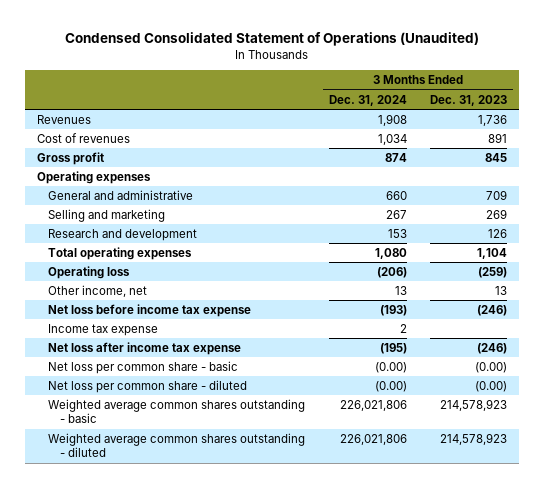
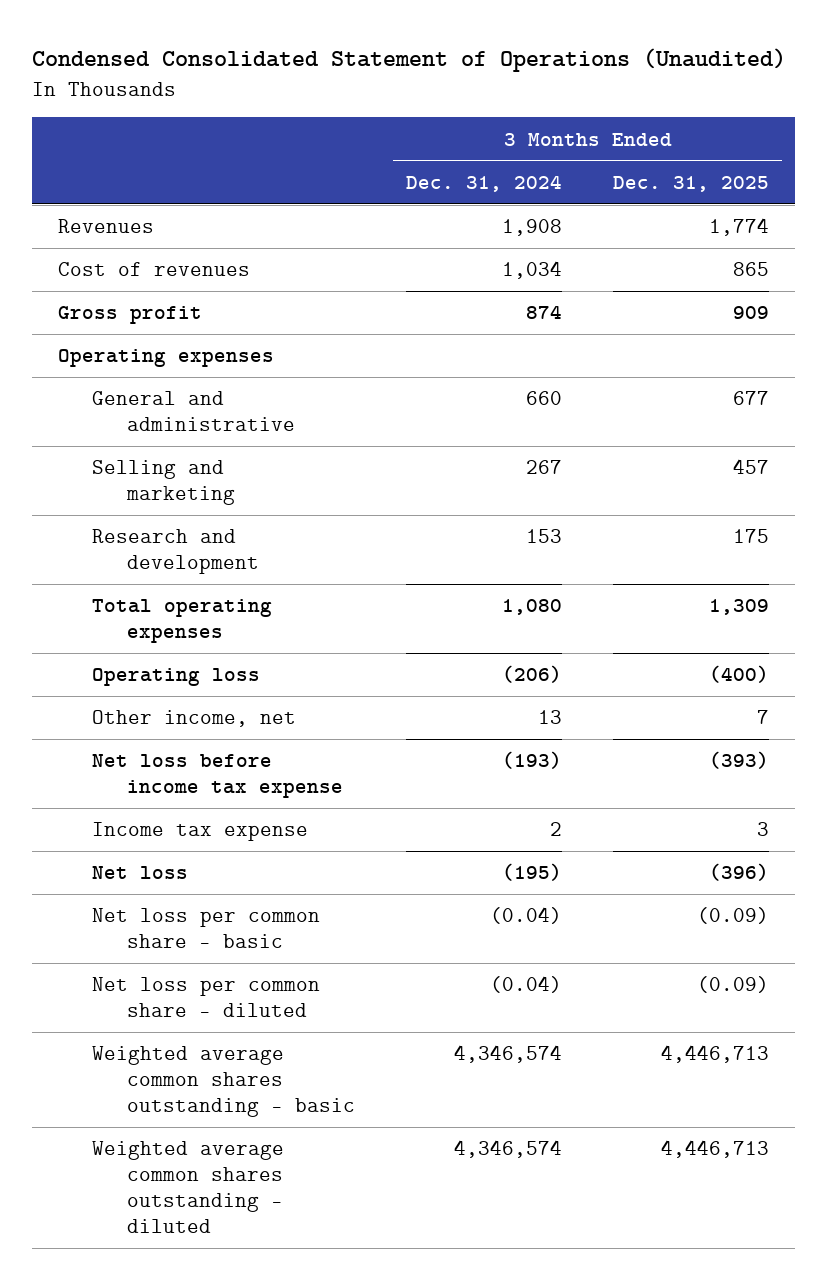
[430,94,508,106] Dec. 31, 2023 -> none
none -> [613,175,770,192] Dec. 31, 2025
[48,341,242,355] Net loss after income tax expense -> [92,866,189,880] Net loss
[374,361,407,373] (0.00) -> [489,907,562,925] (0.04)
[374,380,407,392] (0.00) -> [489,976,562,994] (0.04)
[339,399,407,411] 226,021,806 -> [453,1045,562,1064] 4,346,574
[339,433,407,445] 226,021,806 -> [453,1140,562,1159] 4,346,574

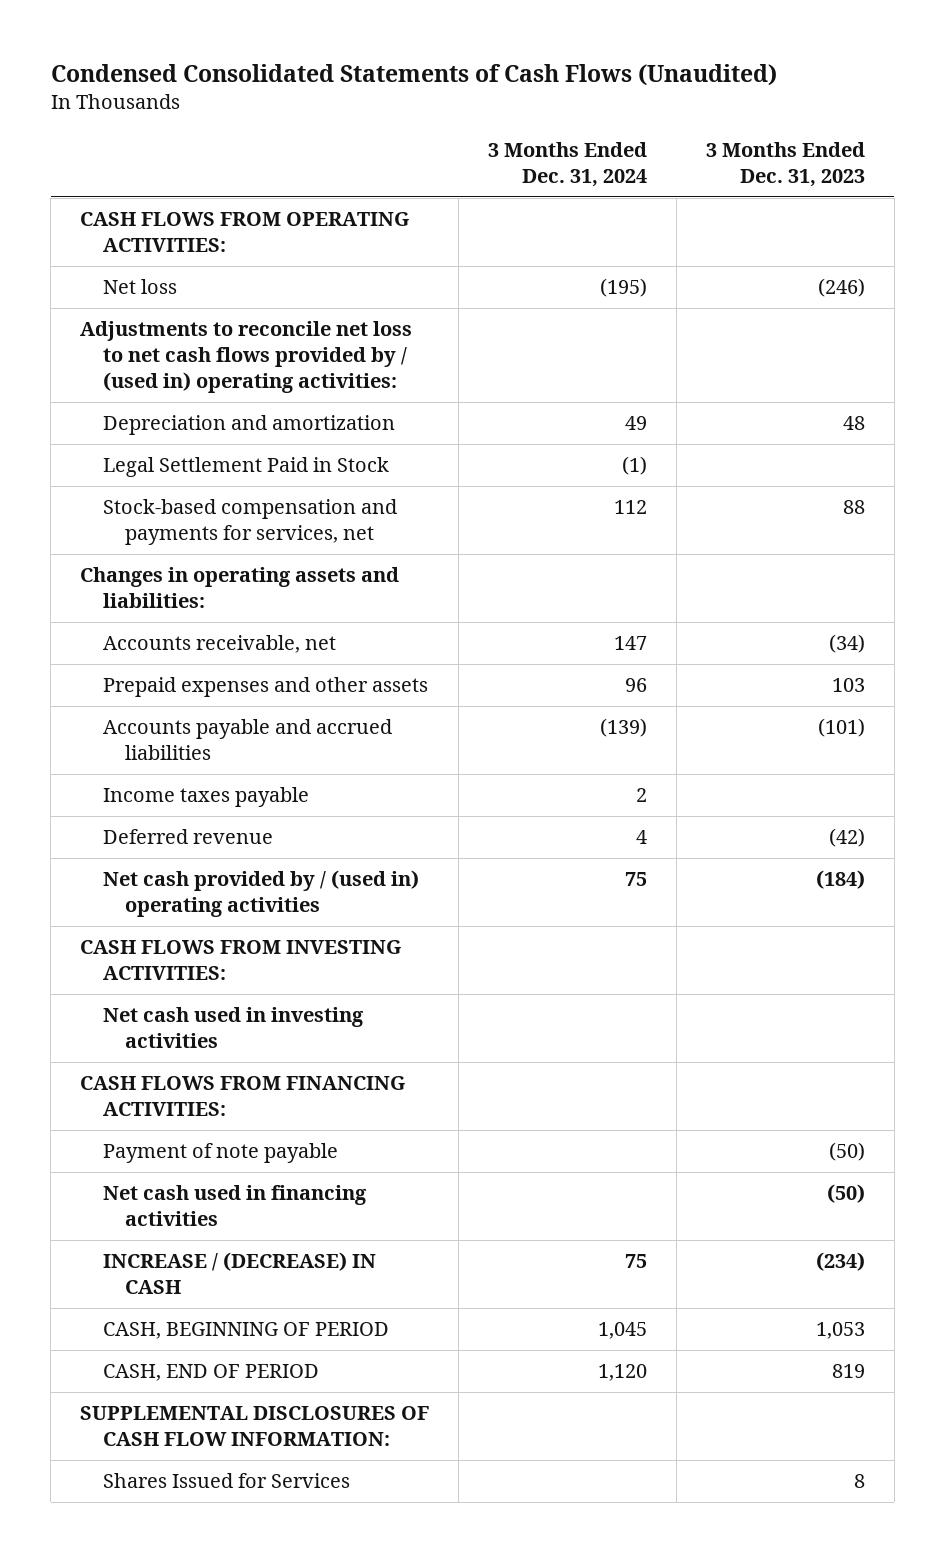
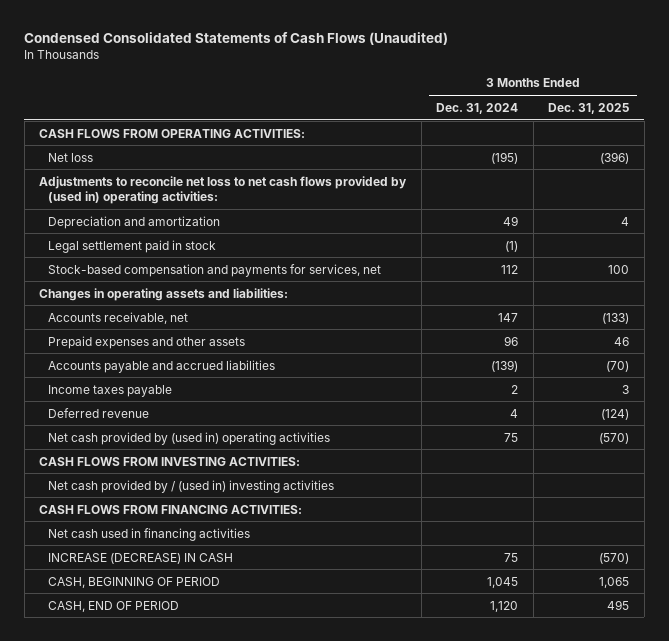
[705,141,865,187] 3 Months Ended Dec. 31, 2023 -> none
none -> [548,102,630,114] Dec. 31, 2025
[80,321,413,394] Adjustments to reconcile net loss to net cash flows provided by / (used in) operating activities: -> [39,175,408,204] Adjustments to reconcile net loss to net cash flows provided by (used in) operating activities:
[102,457,389,478] Legal Settlement Paid in Stock -> [48,239,217,253] Legal settlement paid in stock
[102,870,419,918] Net cash provided by / (used in) operating activities -> [48,431,331,445] Net cash provided by (used in) operating activities
[102,1007,364,1049] Net cash used in investing activities -> [48,479,335,493] Net cash provided by / (used in) investing activities
[102,1143,338,1164] Payment of note payable -> none
[102,1252,376,1295] INCREASE / (DECREASE) IN CASH -> [48,552,234,564] INCREASE (DECREASE) IN CASH
[80,1406,430,1447] SUPPLEMENTAL DISCLOSURES OF CASH FLOW INFORMATION: -> none
[102,1473,350,1489] Shares Issued for Services -> none

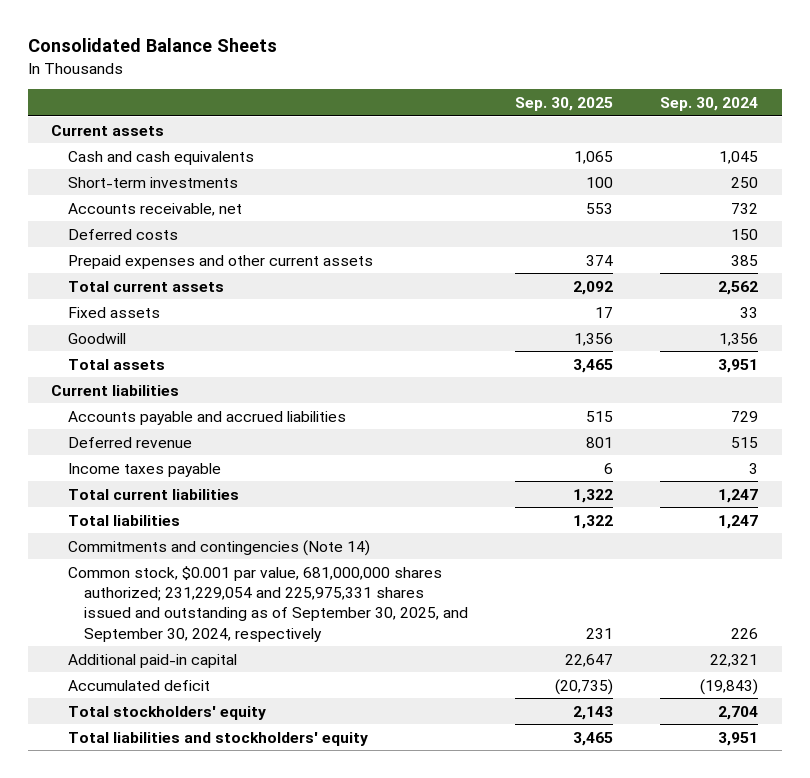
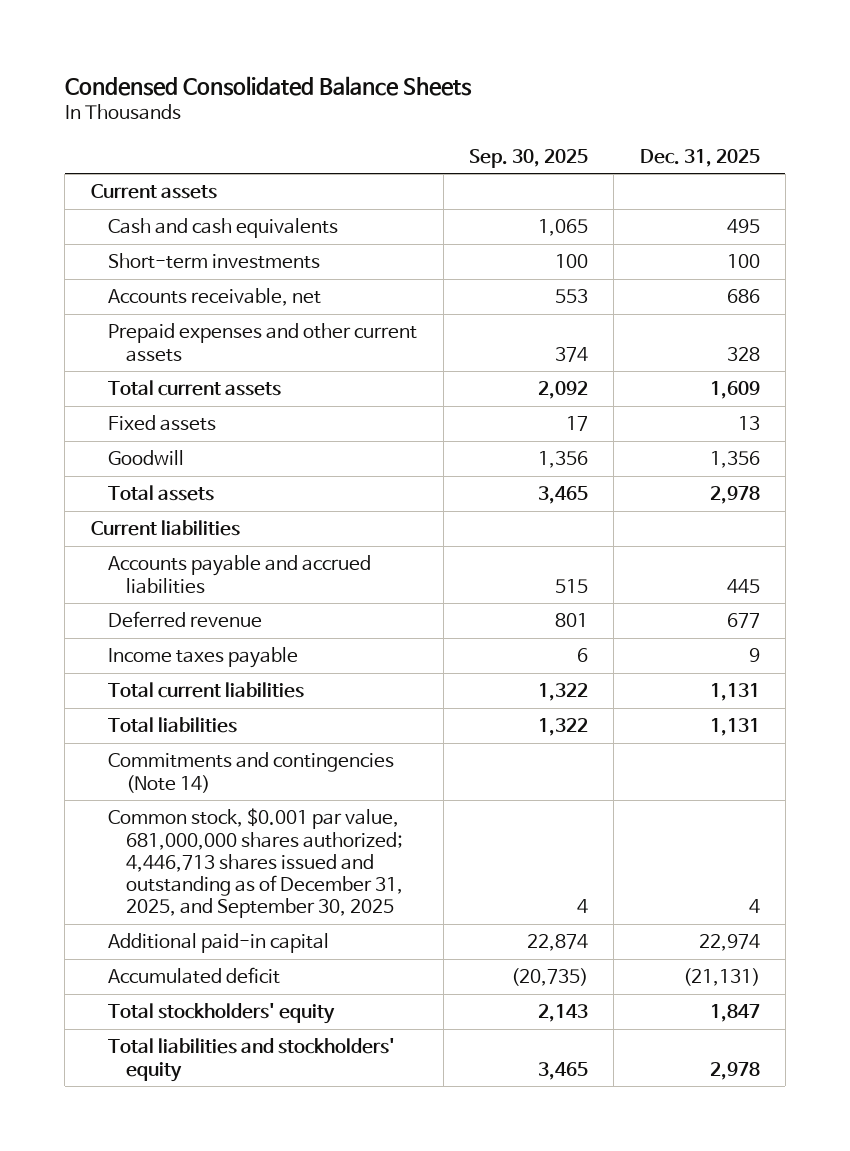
[27,38,277,53] Consolidated Balance Sheets -> [64,75,472,96] Condensed Consolidated Balance Sheets
[660,97,759,112] Sep. 30, 2024 -> none
none -> [639,148,760,167] Dec. 31, 2025
[67,228,178,240] Deferred costs -> none
[67,565,469,642] Common stock, $0.001 par value, 681,000,000 shares authorized; 231,229,054 and 225,975,331 shares issued and outstanding as of September 30, 2025, and September 30, 2024, respectively -> [108,808,404,919] Common stock, $0.001 par value, 681,000,000 shares authorized; 4,446,713 shares issued and outstanding as of December 31, 2025, and September 30, 2025
[586,627,614,639] 231 -> [576,899,588,914] 4
[565,653,614,667] 22,647 -> [526,934,588,952] 22,874

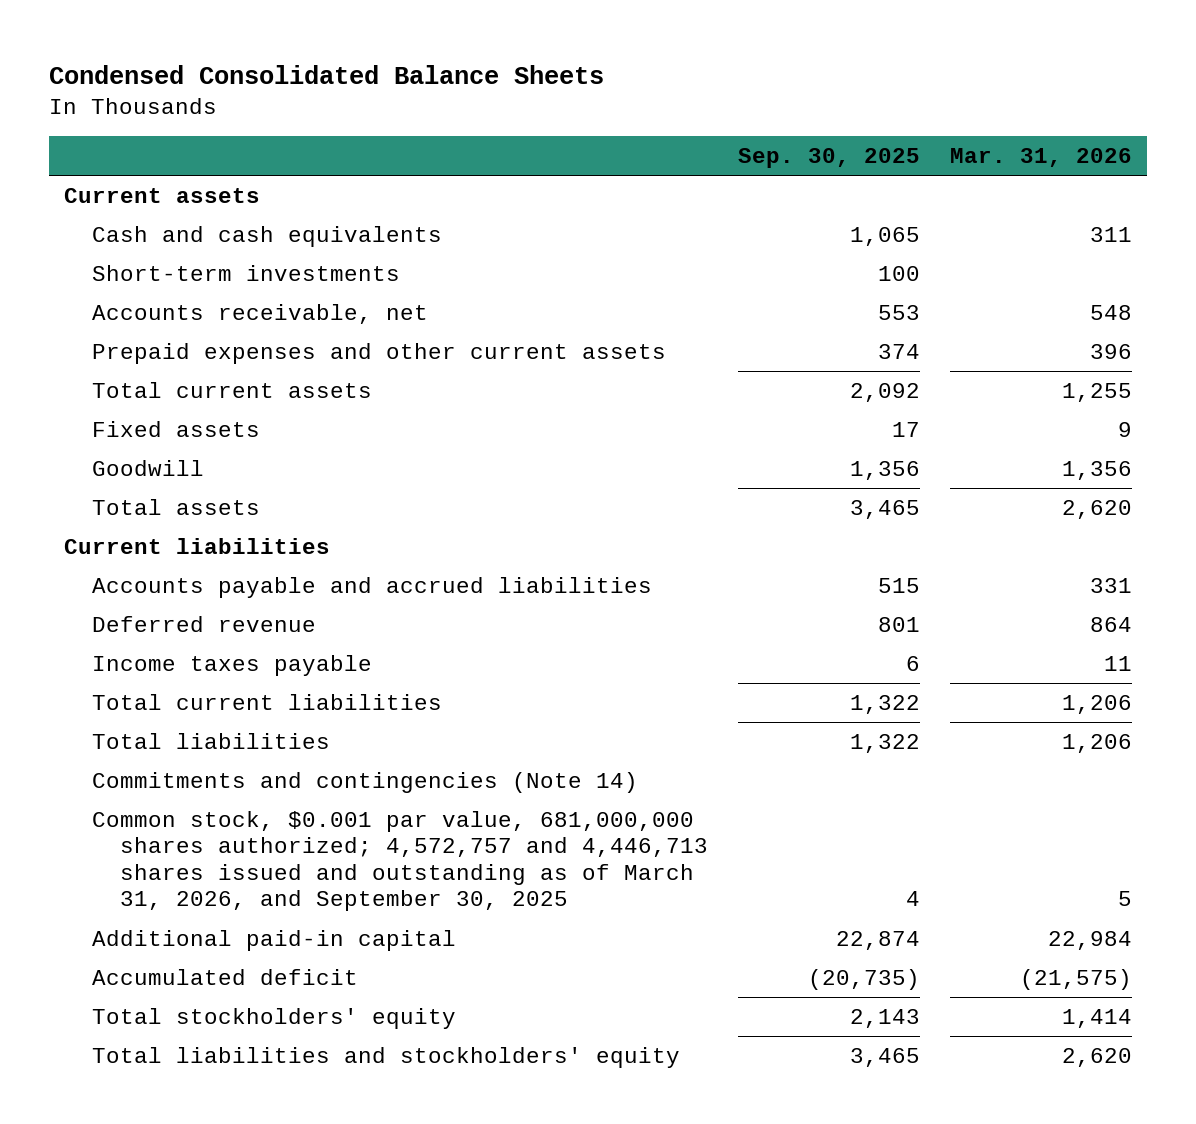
[639,148,760,167] Dec. 31, 2025 -> none
none -> [950,147,1133,167] Mar. 31, 2026
[108,808,404,919] Common stock, $0.001 par value, 681,000,000 shares authorized; 4,446,713 shares issued and outstanding as of December 31, 2025, and September 30, 2025 -> [92,810,709,912] Common stock, $0.001 par value, 681,000,000 shares authorized; 4,572,757 and 4,446,713 shares issued and outstanding as of March 31, 2026, and September 30, 2025

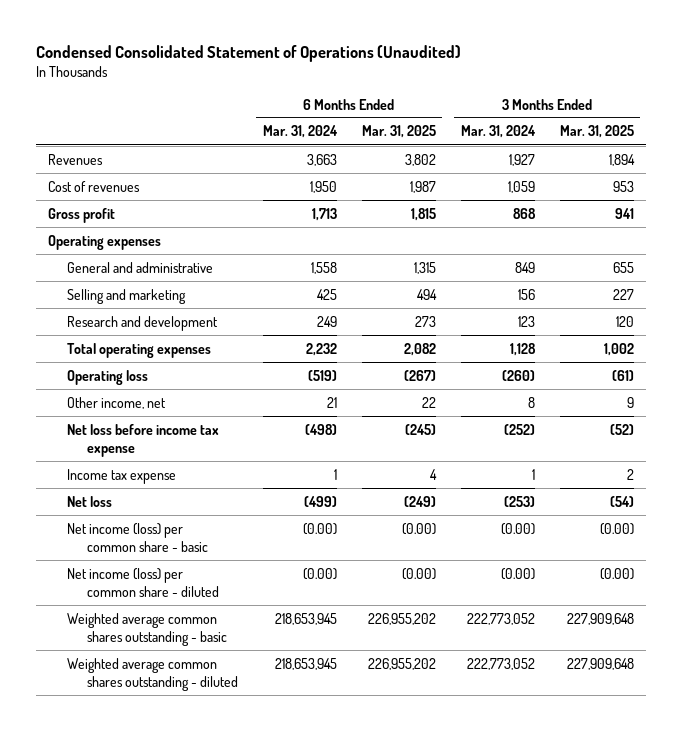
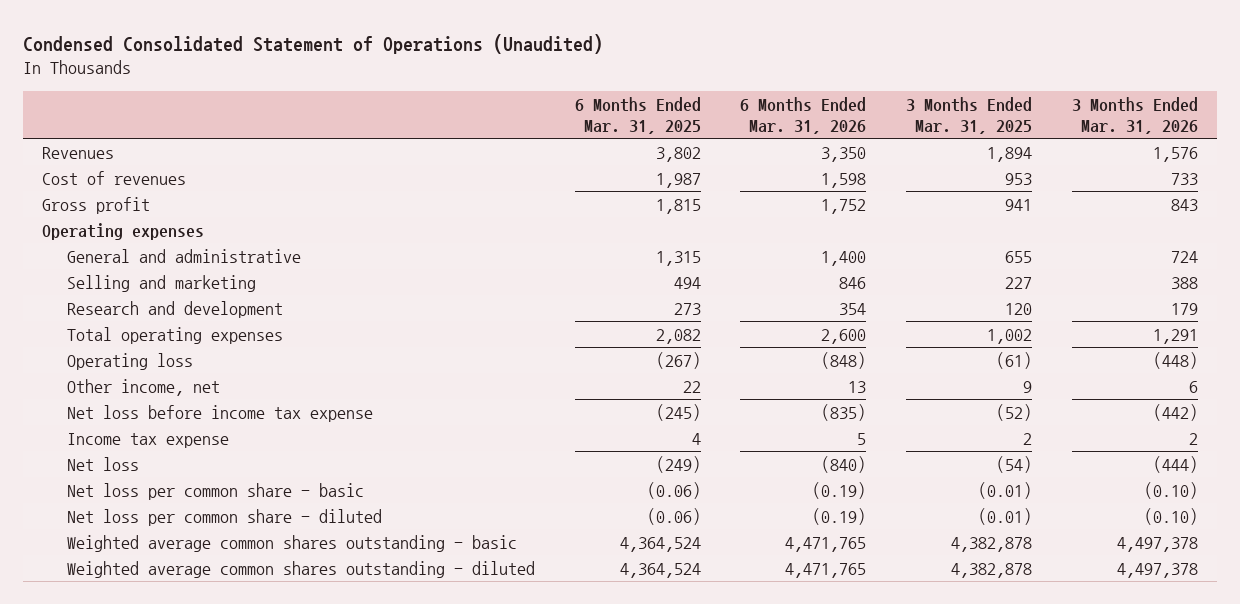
[262,125,338,139] Mar. 31, 2024 -> none
[460,125,536,139] Mar. 31, 2024 -> none
none -> [740,96,867,134] 6 Months Ended Mar. 31, 2026
none -> [1071,96,1198,134] 3 Months Ended Mar. 31, 2026
[67,522,208,552] Net income (loss) per common share - basic -> [67,482,365,500] Net loss per common share - basic
[401,522,436,535] (0.00) -> [646,481,701,499] (0.06)
[599,522,634,535] (0.00) -> [977,481,1032,499] (0.01)
[67,567,219,597] Net income (loss) per common share - diluted -> [67,508,383,526] Net loss per common share - diluted
[401,567,436,580] (0.00) -> [646,507,701,525] (0.06)
[599,567,634,580] (0.00) -> [977,507,1032,525] (0.01)
[367,612,436,625] 226,955,202 -> [619,536,701,552] 4,364,524
[566,612,634,625] 227,909,648 -> [950,536,1032,552] 4,382,878
[367,657,436,670] 226,955,202 -> [619,562,701,578] 4,364,524
[566,657,634,670] 227,909,648 -> [950,562,1032,578] 4,382,878

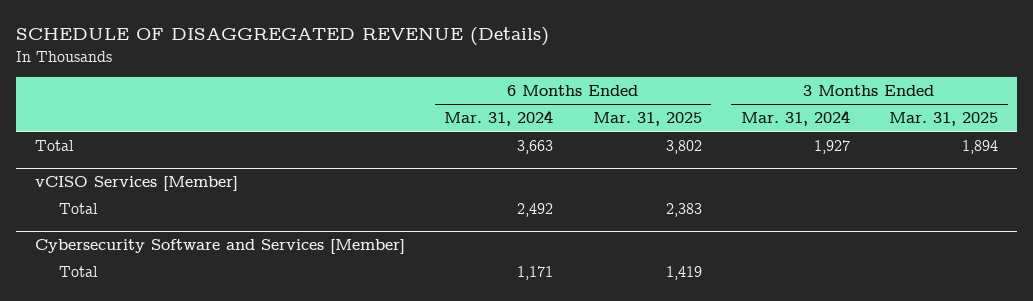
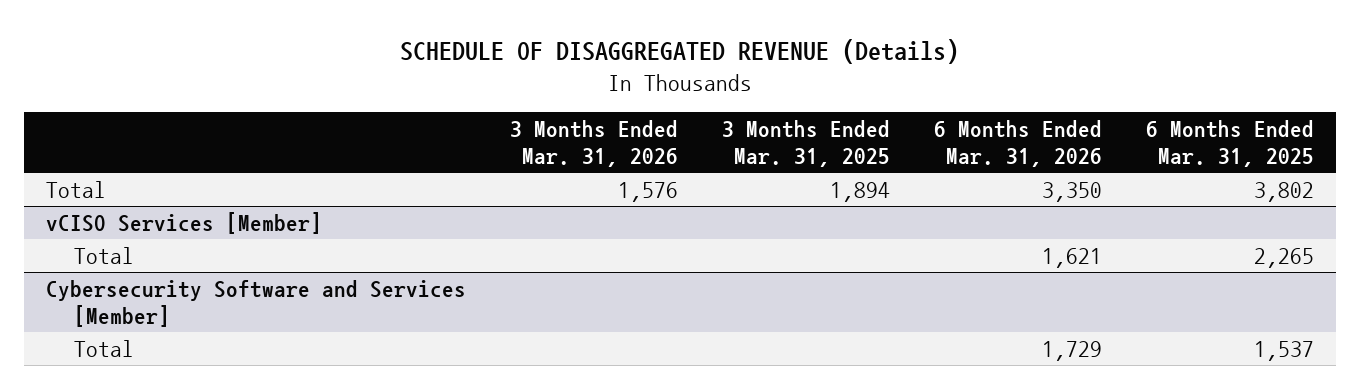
[444,110,554,127] Mar. 31, 2024 -> none
[740,110,850,127] Mar. 31, 2024 -> none
none -> [510,119,679,167] 3 Months Ended Mar. 31, 2026
none -> [934,119,1103,167] 6 Months Ended Mar. 31, 2026
[665,202,702,217] 2,383 -> [1254,247,1315,268] 2,265
[665,265,702,280] 1,419 -> [1254,340,1315,361] 1,537

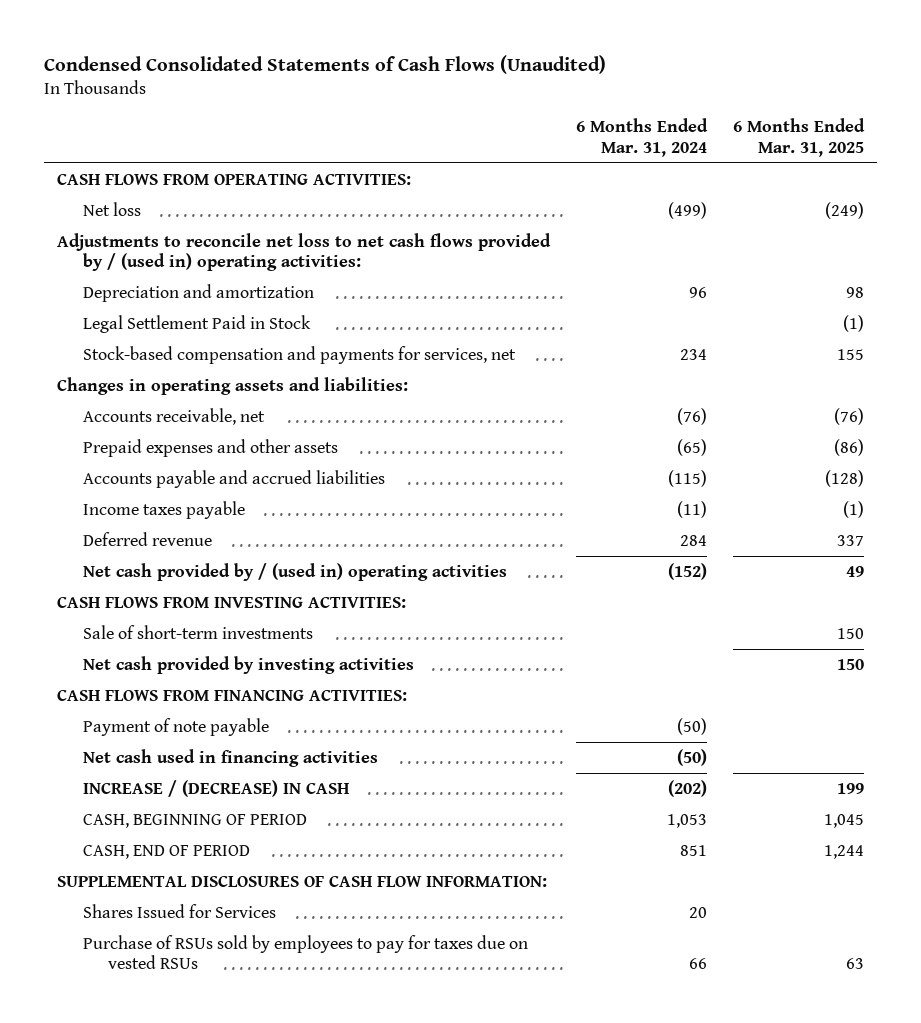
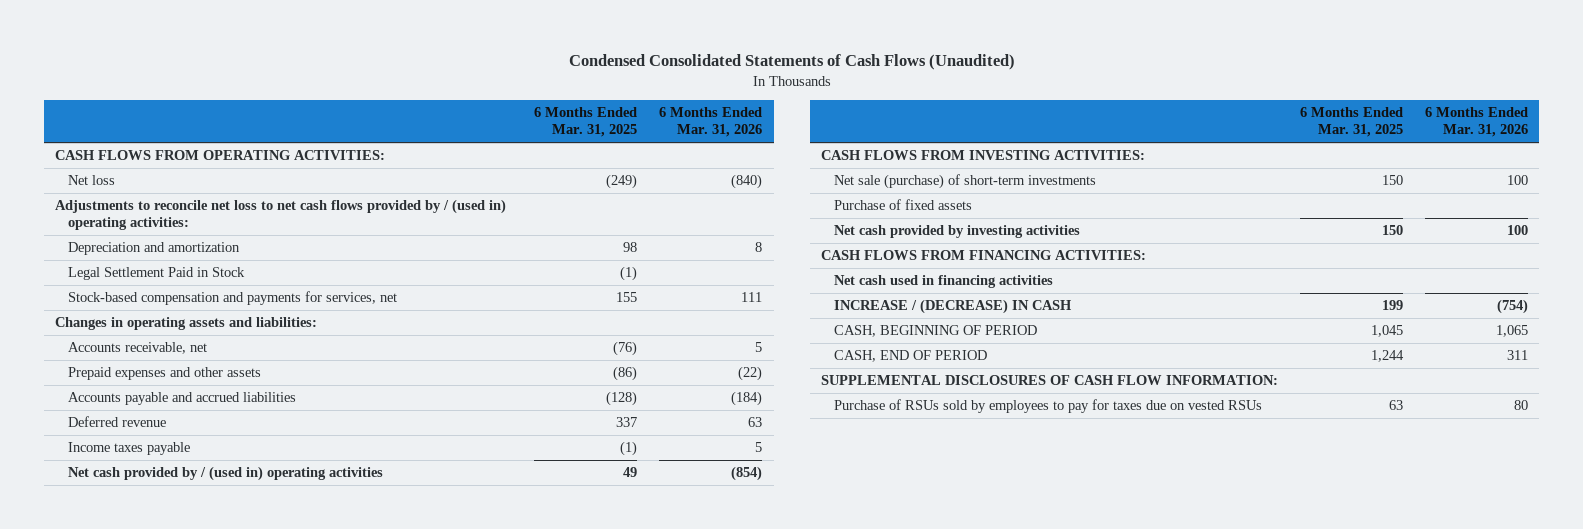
[575,118,708,157] 6 Months Ended Mar. 31, 2024 -> none
none -> [659,107,763,138] 6 Months Ended Mar. 31, 2026
[82,500,245,519] Income taxes payable -> [68,442,191,456] Income taxes payable
[82,624,313,639] Sale of short-term investments -> [833,174,1096,190] Net sale (purchase) of short-term investments
none -> [833,199,972,211] Purchase of fixed assets
[82,717,269,736] Payment of note payable -> none
[82,903,276,918] Shares Issued for Services -> none

